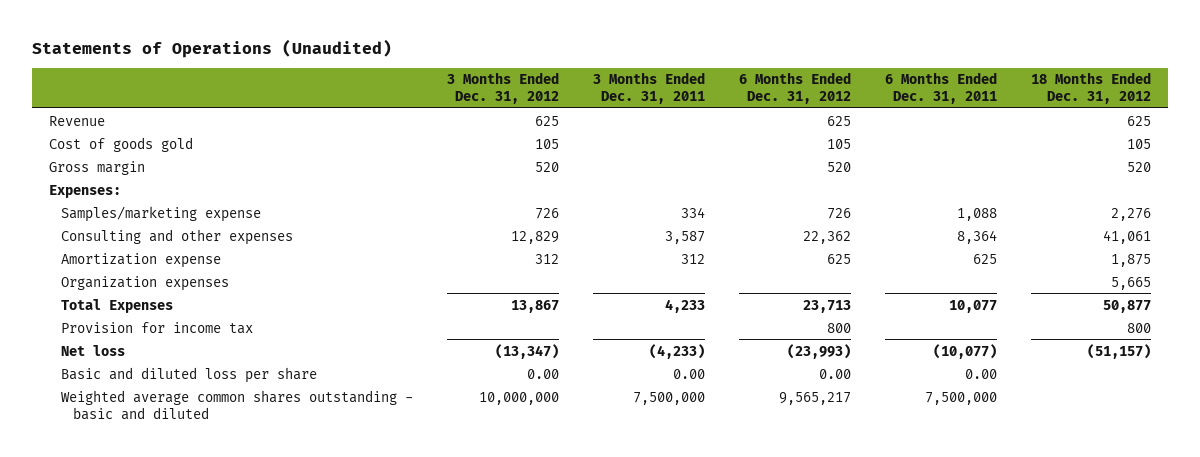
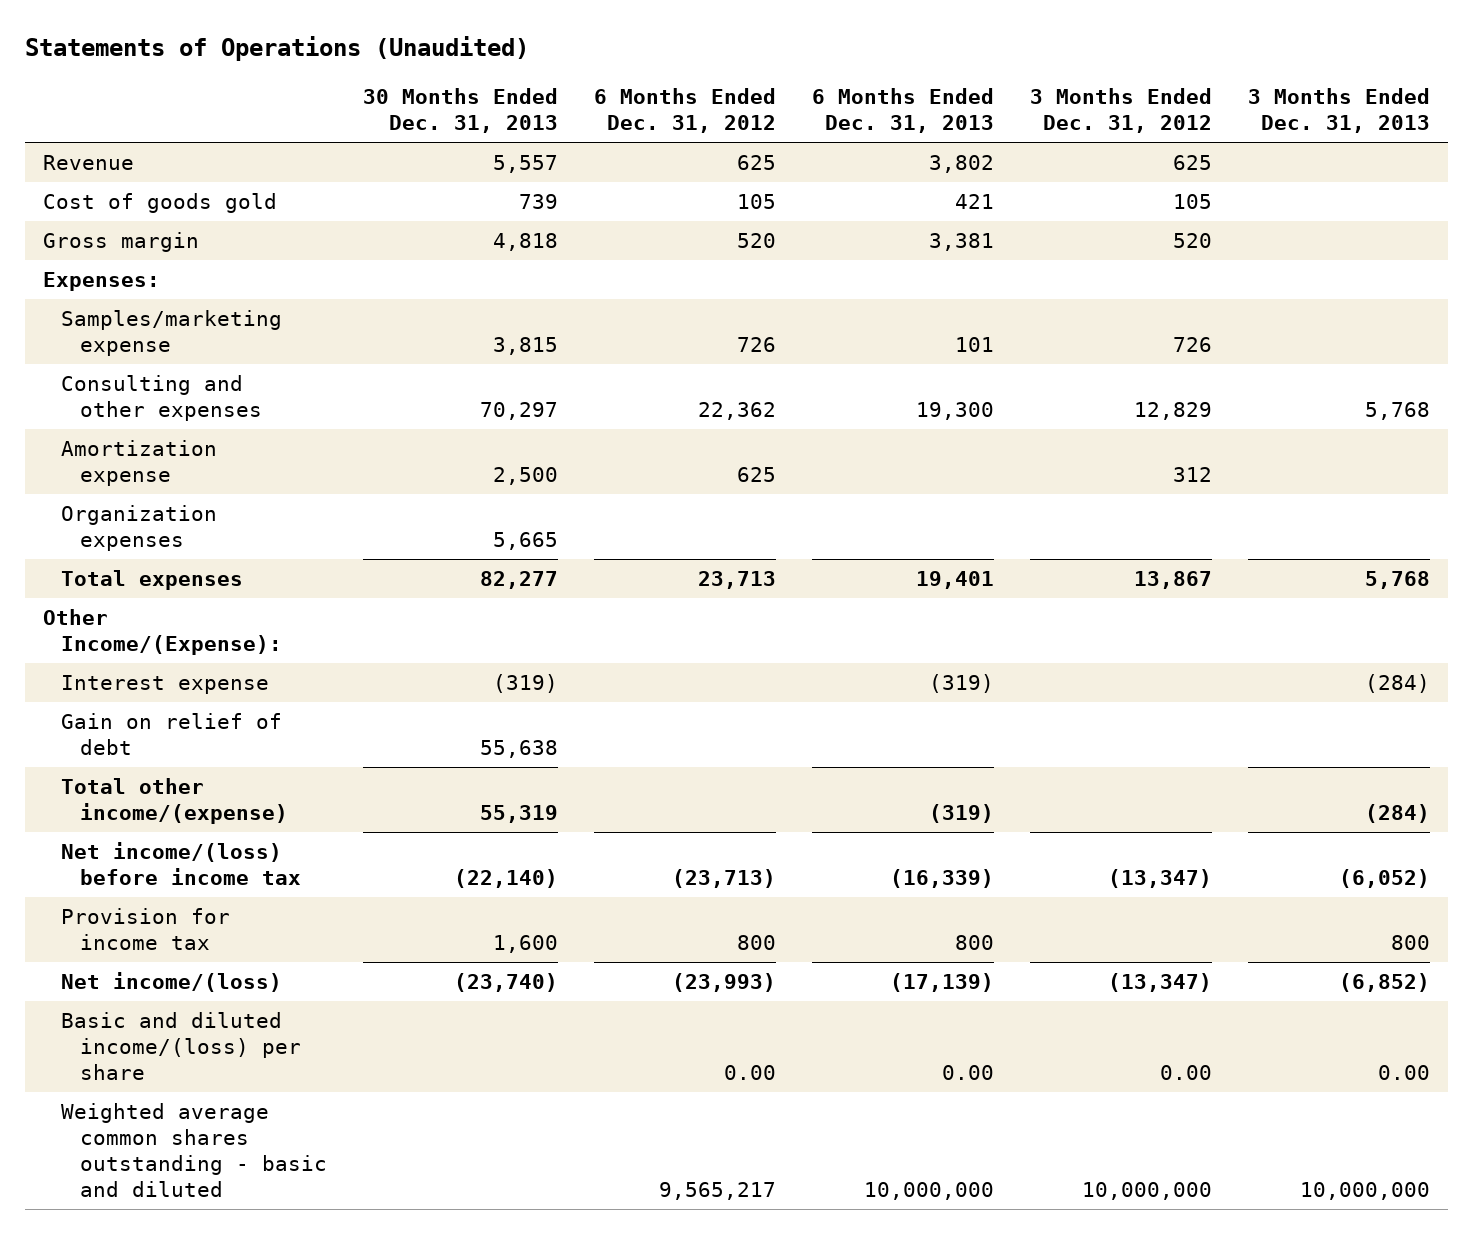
[592,72,705,105] 3 Months Ended Dec. 31, 2011 -> none
[884,72,997,105] 6 Months Ended Dec. 31, 2011 -> none
[1030,72,1151,105] 18 Months Ended Dec. 31, 2012 -> none
none -> [362,88,558,134] 30 Months Ended Dec. 31, 2013
none -> [811,88,994,134] 6 Months Ended Dec. 31, 2013
none -> [1248,88,1431,134] 3 Months Ended Dec. 31, 2013
[61,298,174,313] Total Expenses -> [61,570,244,591] Total expenses
none -> [42,609,283,656] Other Income/(Expense):
none -> [61,675,270,695] Interest expense
none -> [61,713,283,756] Gain on relief of debt
none -> [61,778,288,825] Total other income/(expense)
none -> [61,842,301,886] Net income/(loss) before income tax
[61,344,126,356] Net loss -> [61,972,283,993] Net income/(loss)
[61,366,318,383] Basic and diluted loss per share -> [61,1012,301,1080] Basic and diluted income/(loss) per share

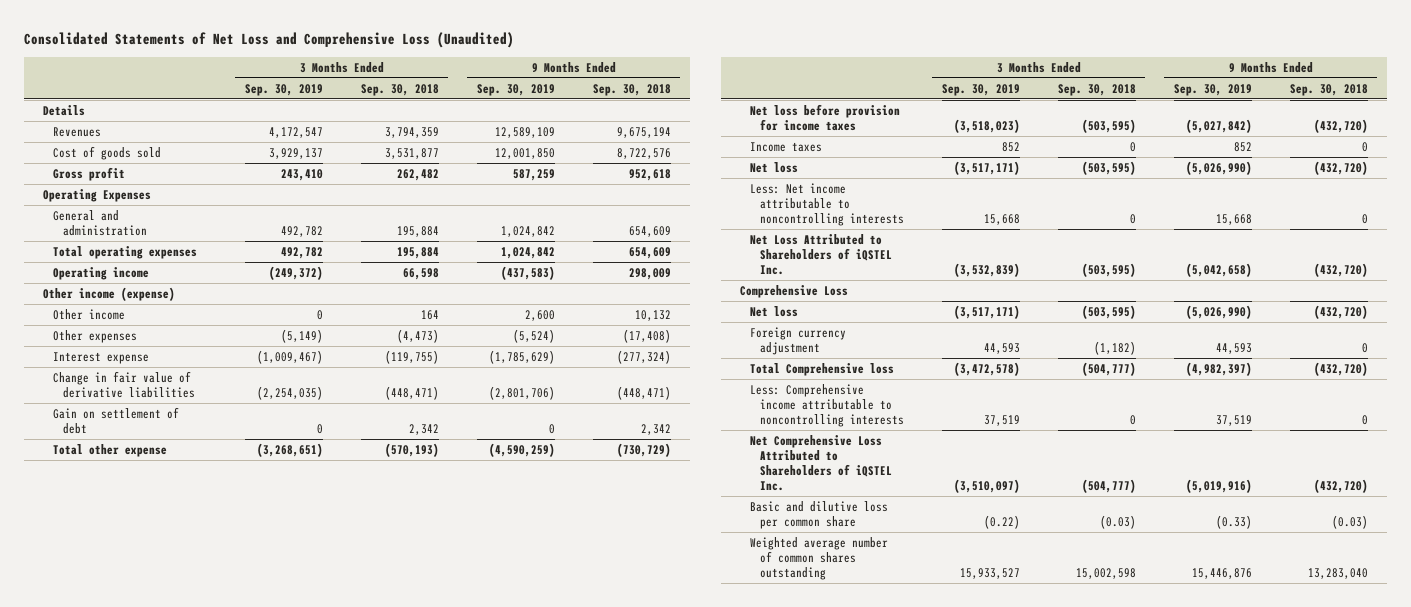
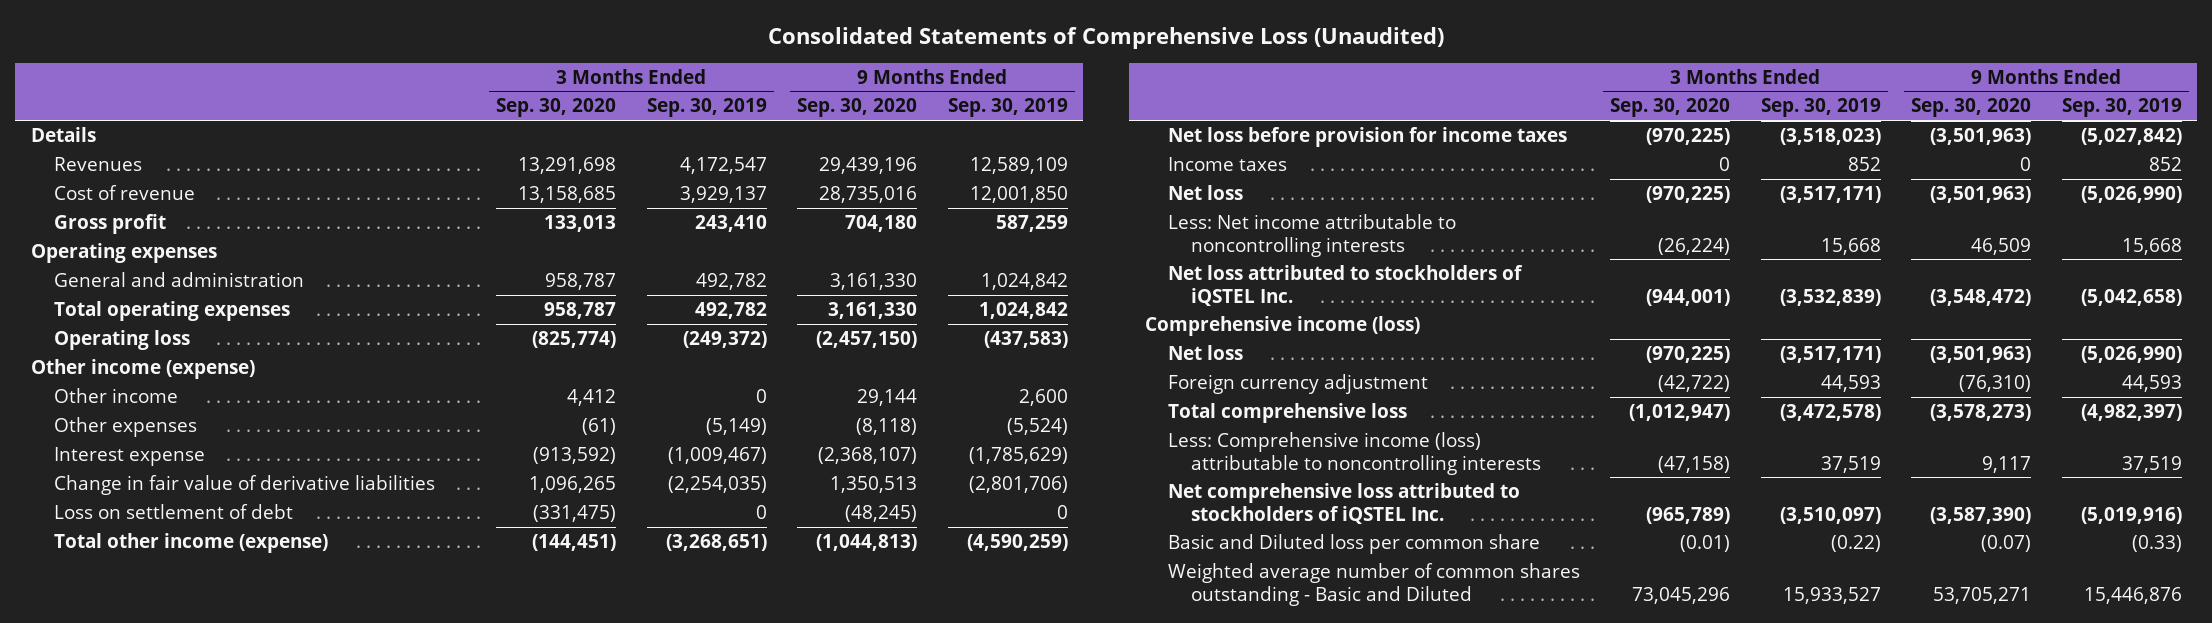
[24,32,515,49] Consolidated Statements of Net Loss and Comprehensive Loss (Unaudited) -> [768,27,1445,50] Consolidated Statements of Comprehensive Loss (Unaudited)
[360,83,439,96] Sep. 30, 2018 -> none
[592,83,671,96] Sep. 30, 2018 -> none
none -> [496,98,617,118] Sep. 30, 2020
none -> [797,98,918,118] Sep. 30, 2020
[53,145,162,160] Cost of goods sold -> [53,184,195,200] Cost of revenue
[43,188,152,202] Operating Expenses -> [30,242,217,263] Operating expenses
[53,266,150,280] Operating income -> [53,329,190,350] Operating loss
[53,406,180,434] Gain on settlement of debt -> [53,503,293,519] Loss on settlement of debt
[53,443,168,457] Total other expense -> [53,532,328,553] Total other income (expense)
[750,233,892,275] Net Loss Attributed to Shareholders of iQSTEL Inc. -> [1167,264,1523,306] Net loss attributed to stockholders of iQSTEL Inc.
[740,284,849,298] Comprehensive Loss -> [1144,315,1420,336] Comprehensive income (loss)
[750,362,895,376] Total Comprehensive loss -> [1167,402,1407,423] Total comprehensive loss
[750,383,904,427] Less: Comprehensive income attributable to noncontrolling interests -> [1167,431,1541,475] Less: Comprehensive income (loss) attributable to noncontrolling interests
[750,434,892,491] Net Comprehensive Loss Attributed to Shareholders of iQSTEL Inc. -> [1167,482,1520,524] Net comprehensive loss attributed to stockholders of iQSTEL Inc.
[750,500,889,529] Basic and dilutive loss per common share -> [1167,533,1540,554] Basic and Diluted loss per common share
[750,536,889,580] Weighted average number of common shares outstanding -> [1167,562,1580,606] Weighted average number of common shares outstanding - Basic and Diluted

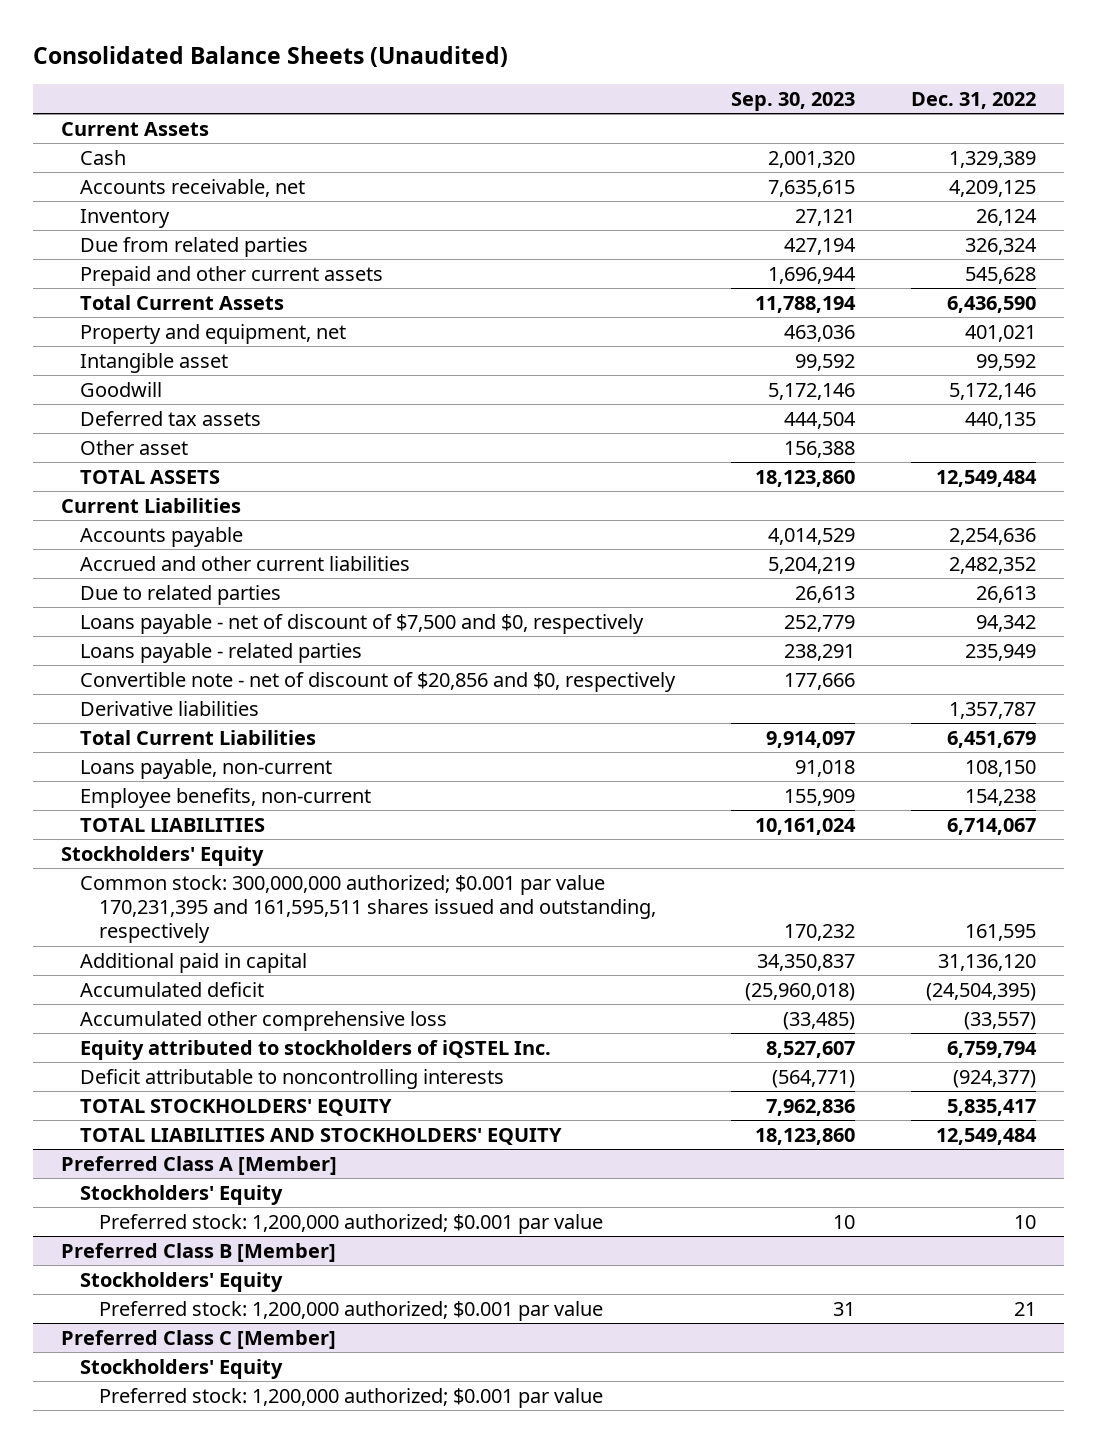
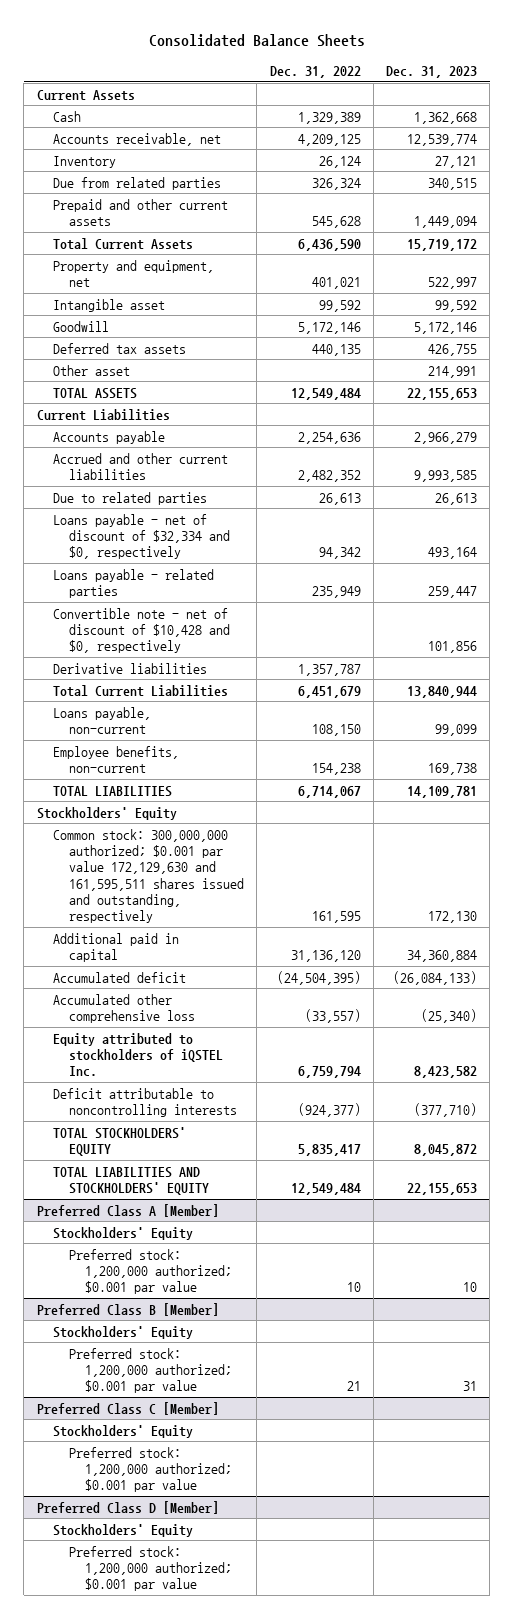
[32,45,508,67] Consolidated Balance Sheets (Unaudited) -> [148,34,365,48] Consolidated Balance Sheets
[731,91,856,111] Sep. 30, 2023 -> none
none -> [386,65,478,78] Dec. 31, 2023
[80,613,645,634] Loans payable - net of discount of $7,500 and $0, respectively -> [52,513,231,560] Loans payable - net of discount of $32,334 and $0, respectively
[80,671,677,692] Convertible note - net of discount of $20,856 and $0, respectively -> [52,607,231,654] Convertible note - net of discount of $10,428 and $0, respectively
[80,874,657,944] Common stock: 300,000,000 authorized; $0.001 par value 170,231,395 and 161,595,511 shares issued and outstanding, respectively -> [52,828,245,924] Common stock: 300,000,000 authorized; $0.001 par value 172,129,630 and 161,595,511 shares issued and outstanding, respectively
none -> [36,1500,219,1514] Preferred Class D [Member]
none -> [52,1523,193,1537] Stockholders' Equity
none -> [69,1545,233,1592] Preferred stock: 1,200,000 authorized; $0.001 par value

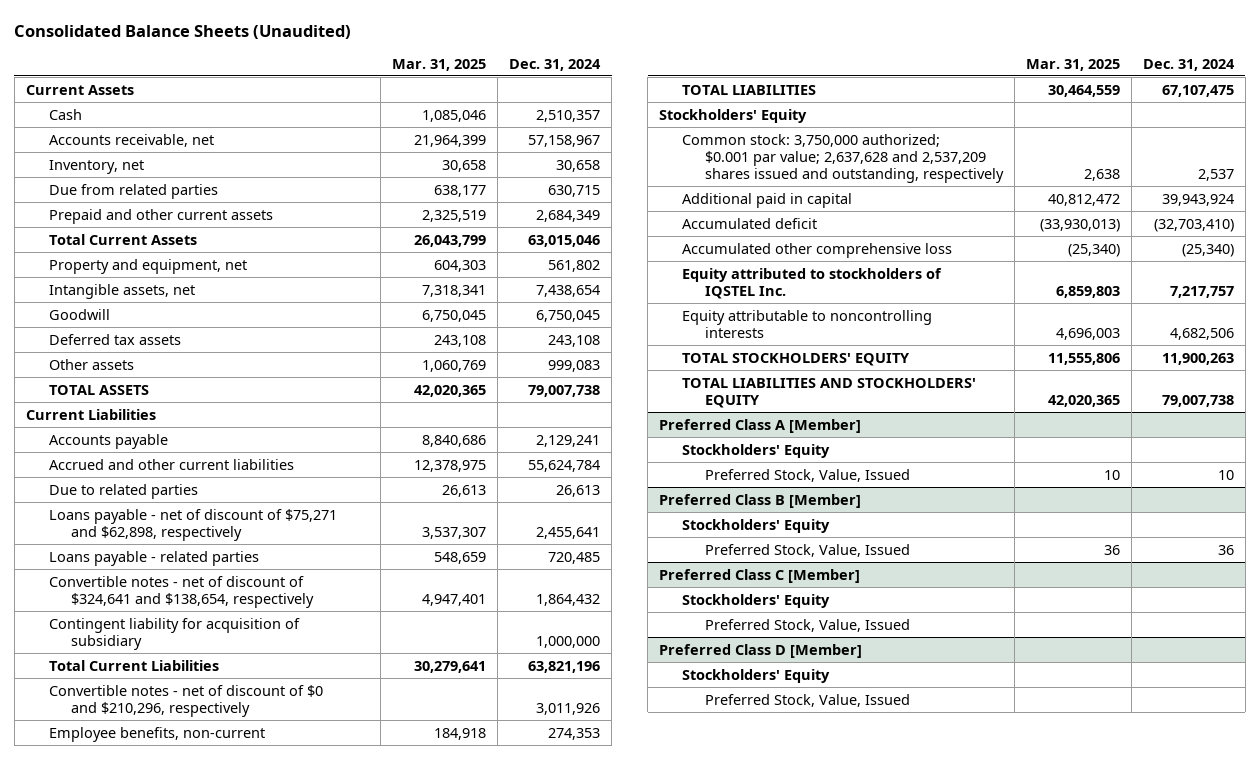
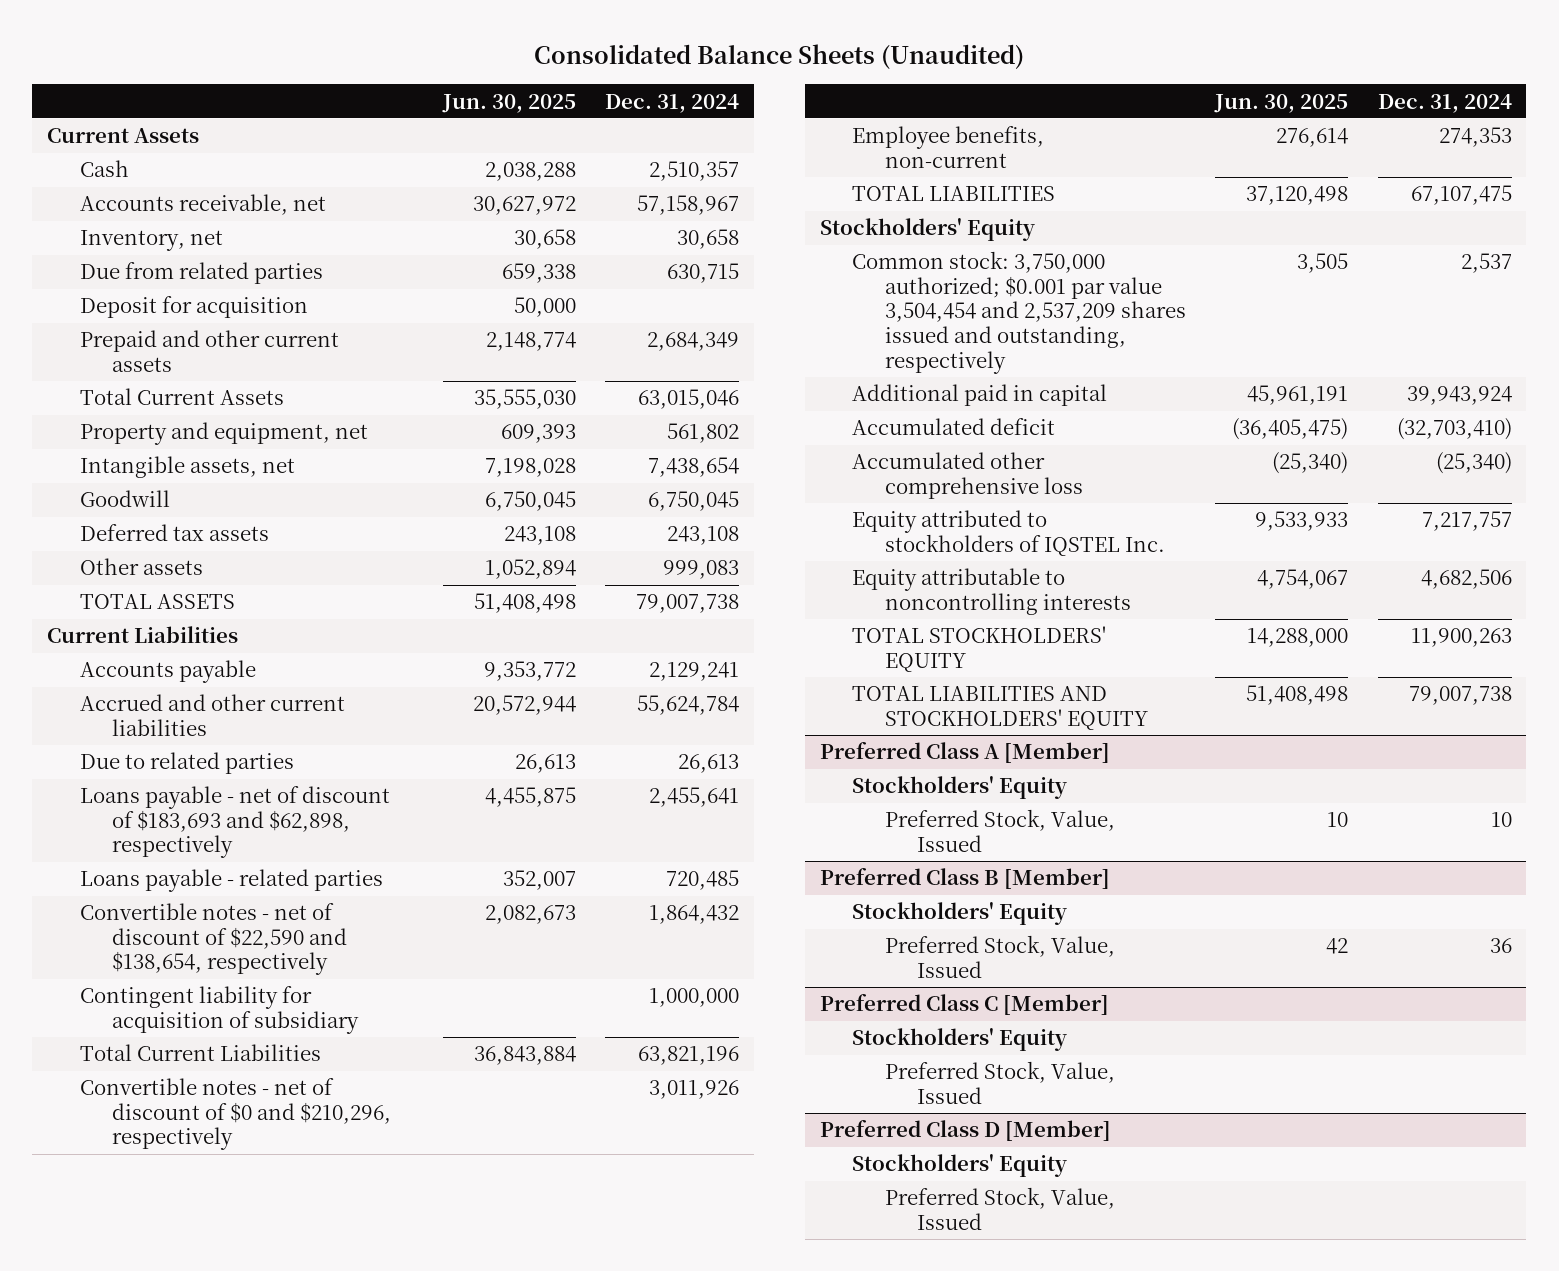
[392,58,487,71] Mar. 31, 2025 -> none
none -> [441,93,576,113] Jun. 30, 2025
none -> [79,296,308,319] Deposit for acquisition
[48,508,337,541] Loans payable - net of discount of $75,271 and $62,898, respectively -> [79,786,390,859] Loans payable - net of discount of $183,693 and $62,898, respectively
[48,575,315,608] Convertible notes - net of discount of $324,641 and $138,654, respectively -> [79,903,348,976] Convertible notes - net of discount of $22,590 and $138,654, respectively
[682,133,1004,183] Common stock: 3,750,000 authorized; $0.001 par value; 2,637,628 and 2,537,209 shares issued and outstanding, respectively -> [852,251,1186,374] Common stock: 3,750,000 authorized; $0.001 par value 3,504,454 and 2,537,209 shares issued and outstanding, respectively

